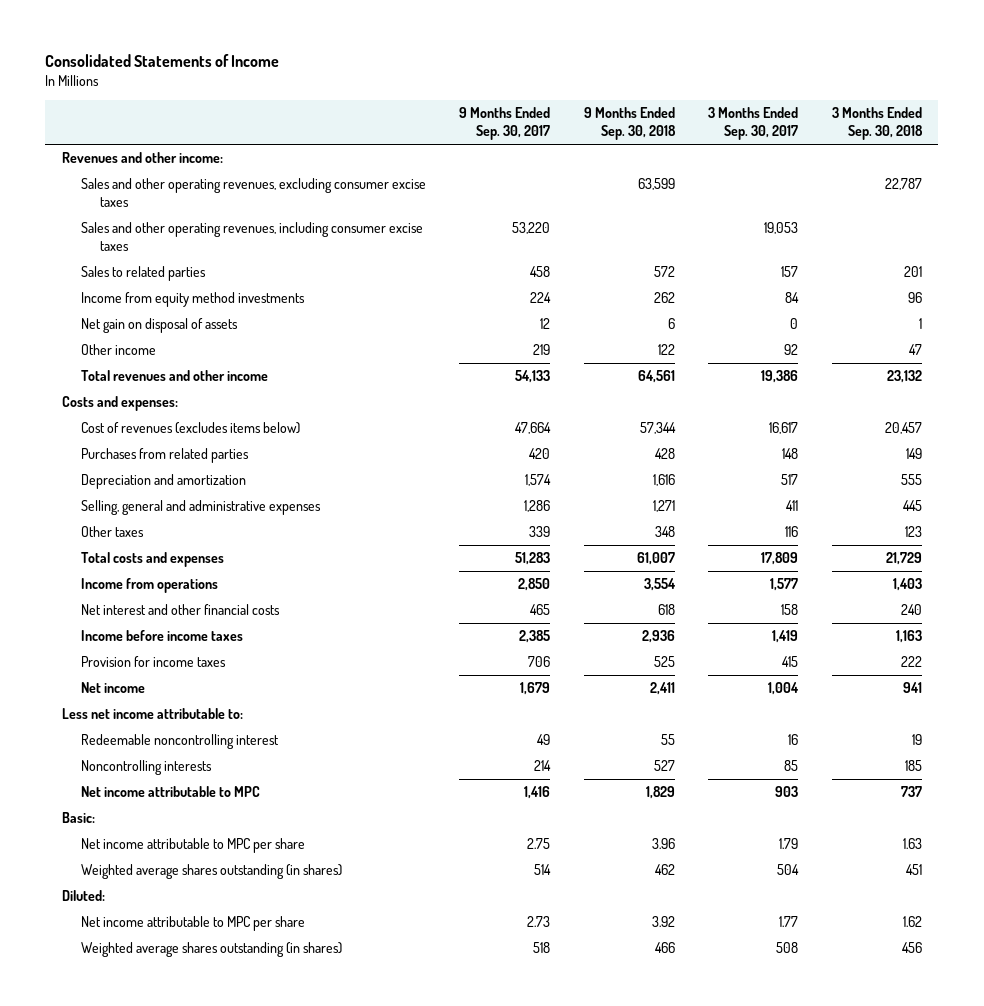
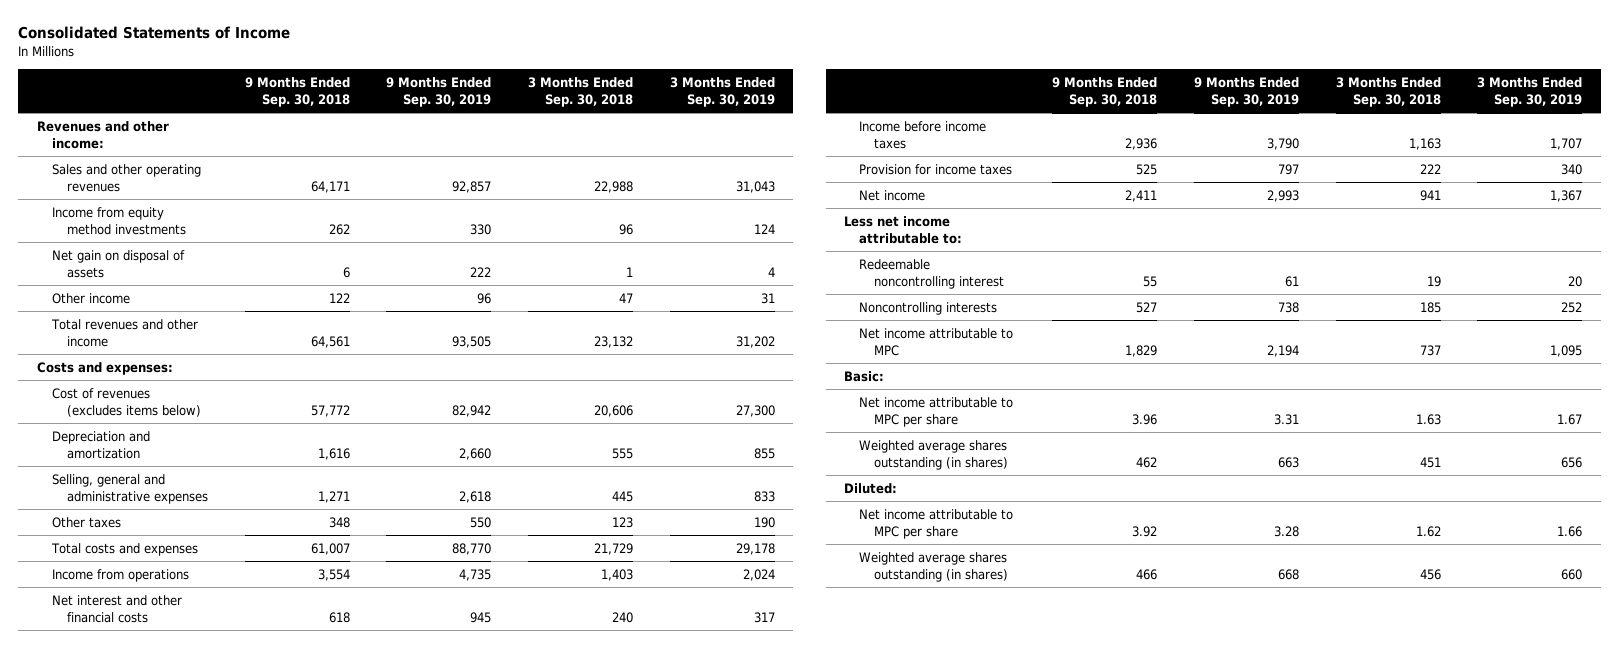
[459,107,551,141] 9 Months Ended Sep. 30, 2017 -> none
[708,107,799,141] 3 Months Ended Sep. 30, 2017 -> none
none -> [386,76,492,107] 9 Months Ended Sep. 30, 2019
none -> [669,76,775,107] 3 Months Ended Sep. 30, 2019
[80,222,423,252] Sales and other operating revenues, including consumer excise taxes -> none
[80,266,206,282] Sales to related parties -> none
[80,178,426,208] Sales and other operating revenues, excluding consumer excise taxes -> [51,163,201,192] Sales and other operating revenues
[637,178,675,191] 63,599 -> [310,180,350,193] 64,171
[884,178,922,191] 22,787 -> [594,180,634,193] 22,988
[80,448,249,464] Purchases from related parties -> none
[639,422,676,435] 57,344 -> [310,404,350,417] 57,772
[884,422,922,435] 20,457 -> [594,404,634,417] 20,606

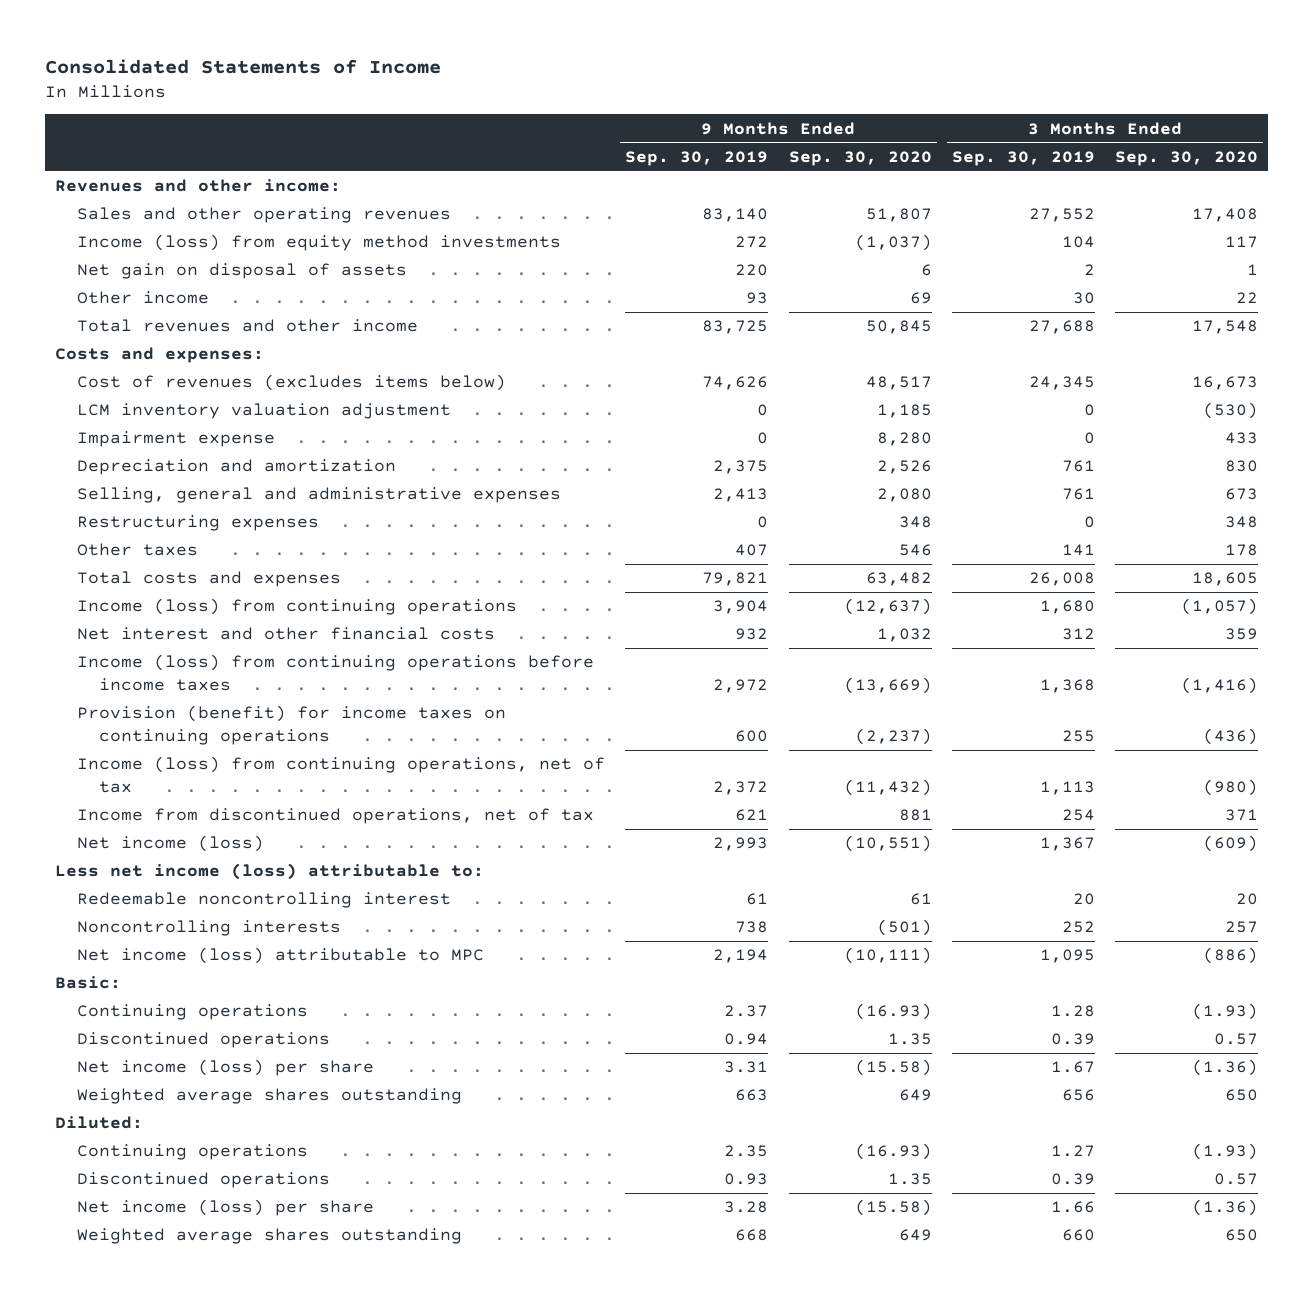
[244,76,350,107] 9 Months Ended Sep. 30, 2018 -> none
[528,76,634,107] 3 Months Ended Sep. 30, 2018 -> none
none -> [788,150,932,166] Sep. 30, 2020
none -> [1115,150,1259,166] Sep. 30, 2020
[452,180,492,193] 92,857 -> [702,208,769,223] 83,140
[735,180,775,193] 31,043 -> [1028,208,1095,223] 27,552
[51,206,186,235] Income from equity method investments -> [76,234,561,252] Income (loss) from equity method investments
[470,223,492,235] 330 -> [735,236,769,249] 272
[753,223,775,234] 124 -> [1061,236,1095,249] 104
[470,266,492,277] 222 -> [735,264,769,277] 220
[767,266,775,277] 4 -> [1083,264,1095,276] 2
[477,292,492,304] 96 -> [746,292,769,305] 93
[760,292,775,304] 31 -> [1072,292,1095,305] 30
[452,335,492,348] 93,505 -> [702,320,769,335] 83,725
[735,335,775,348] 31,202 -> [1028,320,1095,335] 27,688
[452,404,492,417] 82,942 -> [702,376,769,391] 74,626
[735,404,775,417] 27,300 -> [1028,376,1095,391] 24,345
none -> [76,403,451,420] LCM inventory valuation adjustment
none -> [76,431,275,448] Impairment expense
[459,447,492,460] 2,660 -> [713,460,769,475] 2,375
[753,447,775,459] 855 -> [1061,460,1095,473] 761
[459,490,492,503] 2,618 -> [713,488,769,503] 2,413
[753,490,775,502] 833 -> [1061,488,1095,501] 761
none -> [76,515,319,532] Restructuring expenses
[470,516,492,528] 550 -> [735,544,769,557] 407
[753,516,775,528] 190 -> [1061,544,1095,557] 141
[452,542,492,555] 88,770 -> [702,572,769,587] 79,821
[735,542,775,555] 29,178 -> [1028,572,1095,587] 26,008
[51,568,189,582] Income from operations -> [76,598,517,616] Income (loss) from continuing operations
[459,568,492,581] 4,735 -> [713,600,769,615] 3,904
[742,568,775,581] 2,024 -> [1039,600,1095,615] 1,680
[470,611,492,623] 945 -> [735,628,769,641] 932
[753,611,775,623] 317 -> [1061,628,1095,641] 312
[859,120,987,149] Income before income taxes -> [76,654,594,691] Income (loss) from continuing operations before income taxes
[1266,137,1299,150] 3,790 -> [713,678,769,693] 2,972
[1550,137,1583,150] 1,707 -> [1039,678,1095,693] 1,368
[859,163,1013,175] Provision for income taxes -> [76,705,506,745] Provision (benefit) for income taxes on continuing operations
[1277,163,1299,175] 797 -> [735,729,769,742] 600
[1561,163,1583,175] 340 -> [1061,729,1095,742] 255
none -> [76,756,605,793] Income (loss) from continuing operations, net of tax
none -> [76,808,594,825] Income from discontinued operations, net of tax
[859,189,926,201] Net income -> [76,835,264,853] Net income (loss)
[844,215,963,244] Less net income attributable to: -> [55,863,485,881] Less net income (loss) attributable to:
[859,327,1014,356] Net income attributable to MPC -> [76,947,484,965] Net income (loss) attributable to MPC
none -> [76,1004,308,1021] Continuing operations
none -> [76,1032,330,1049] Discontinued operations
[859,396,1014,427] Net income attributable to MPC per share -> [76,1059,374,1077] Net income (loss) per share
[859,439,1009,470] Weighted average shares outstanding (in shares) -> [76,1088,462,1105] Weighted average shares outstanding
none -> [76,1144,308,1161] Continuing operations
none -> [76,1172,330,1189] Discontinued operations
[859,508,1014,539] Net income attributable to MPC per share -> [76,1199,374,1217] Net income (loss) per share
[859,551,1009,582] Weighted average shares outstanding (in shares) -> [76,1228,462,1245] Weighted average shares outstanding

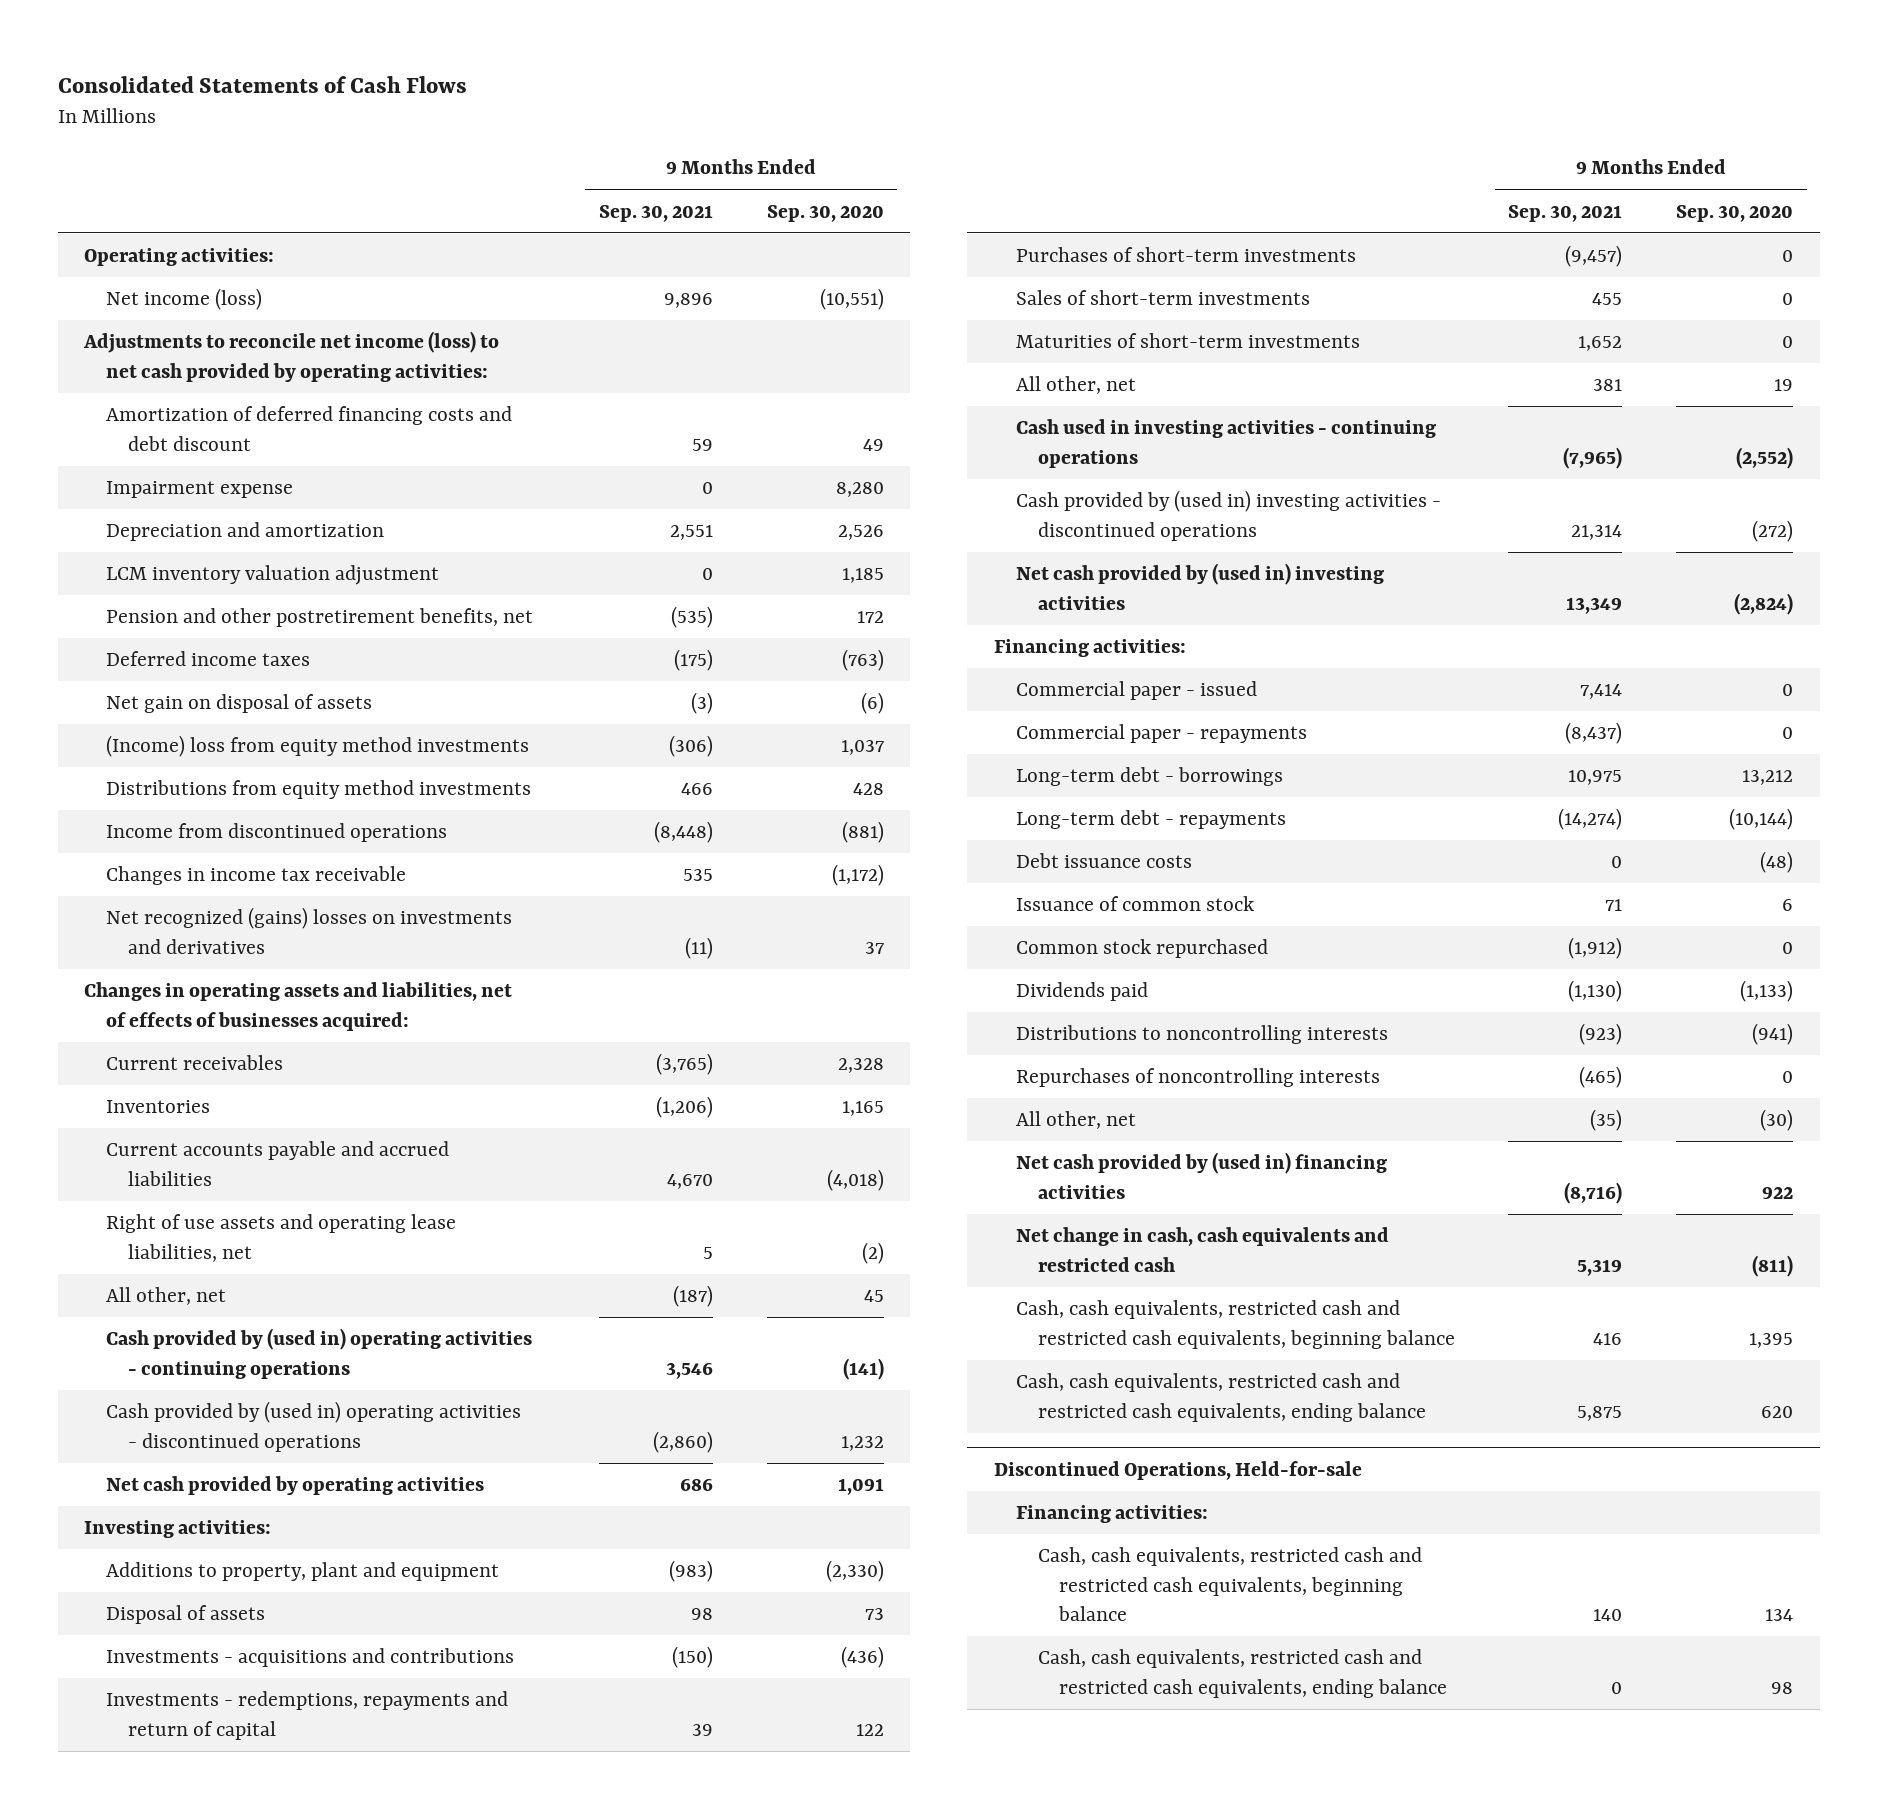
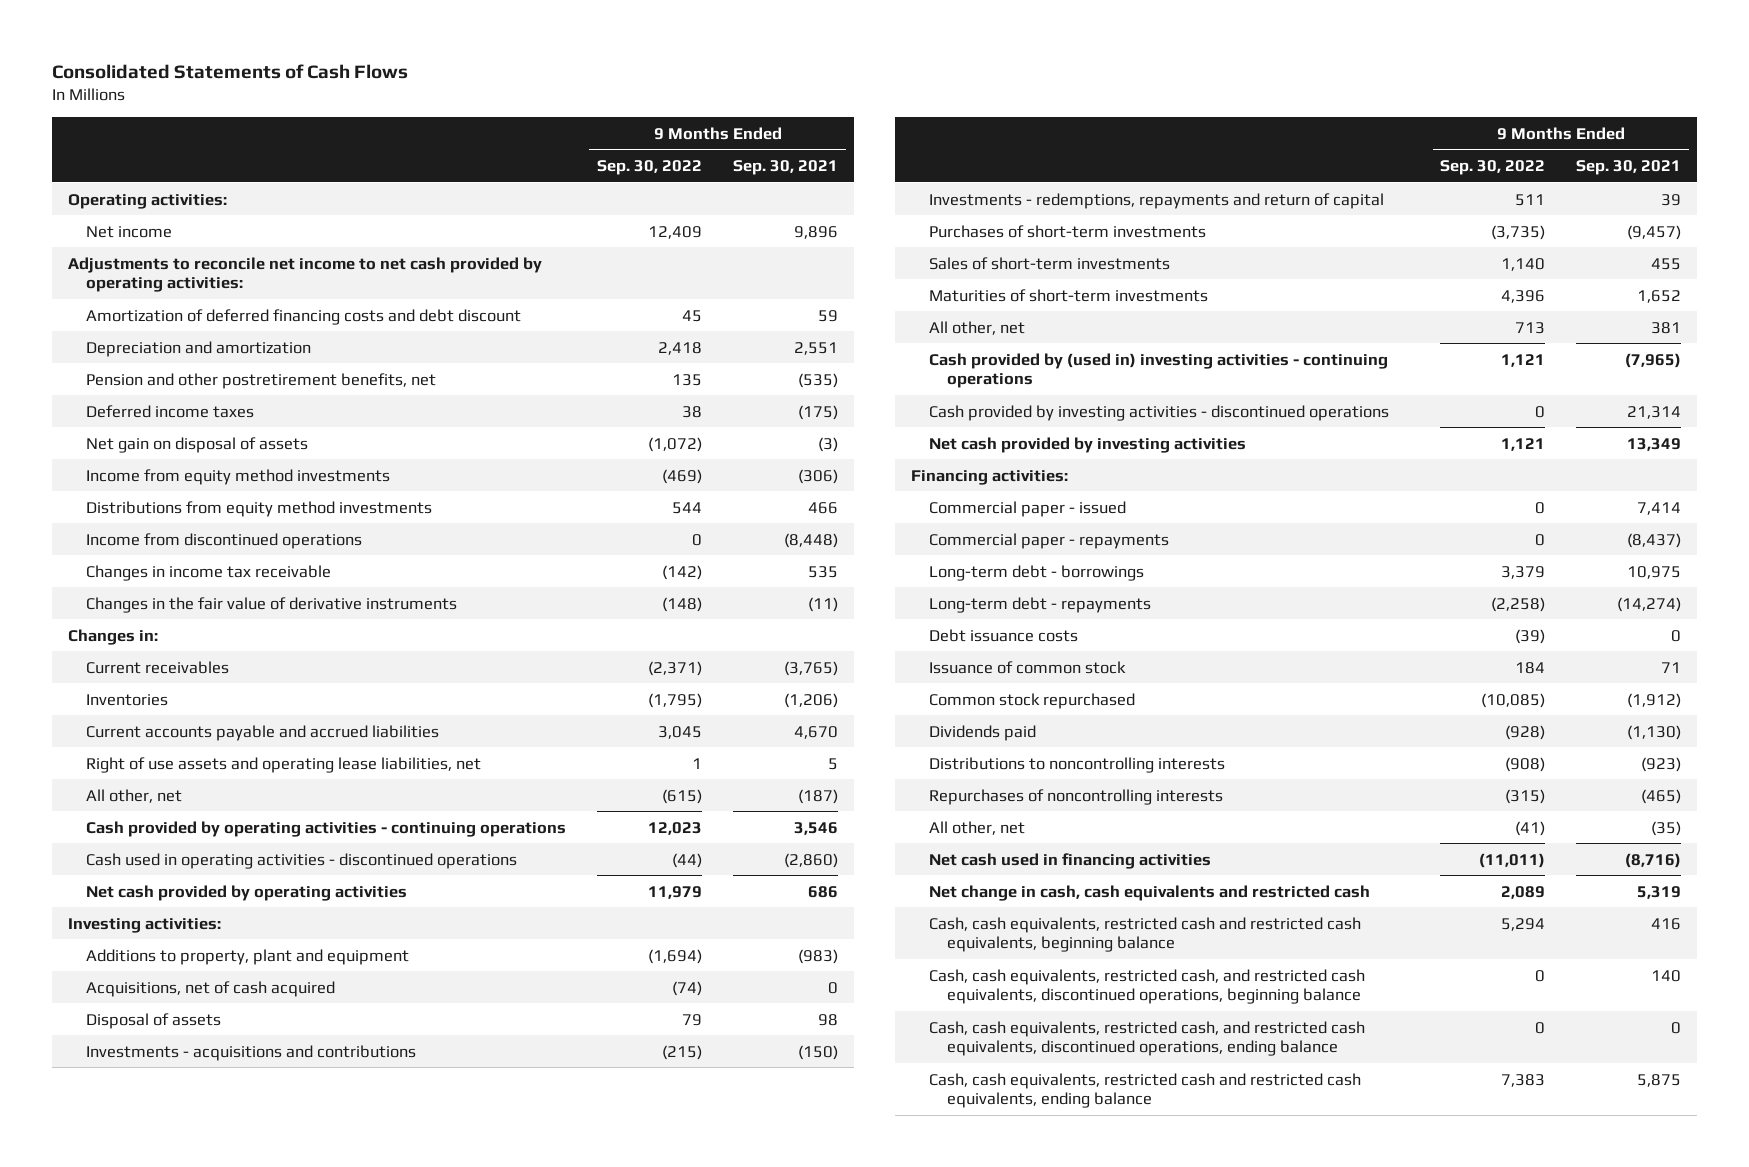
[766,204,884,222] Sep. 30, 2020 -> none
none -> [597,159,703,175] Sep. 30, 2022
[106,288,263,311] Net income (loss) -> [86,225,173,238] Net income
[83,331,500,382] Adjustments to reconcile net income (loss) to net cash provided by operating activities: -> [67,256,542,293] Adjustments to reconcile net income to net cash provided by operating activities:
[106,481,294,499] Impairment expense -> none
[106,565,440,586] LCM inventory valuation adjustment -> none
[106,735,530,758] (Income) loss from equity method investments -> [86,468,391,485] Income from equity method investments
[106,907,513,954] Net recognized (gains) losses on investments and derivatives -> none
none -> [86,596,458,613] Changes in the fair value of derivative instruments
[84,982,513,1031] Changes in operating assets and liabilities, net of effects of businesses acquired: -> [67,628,158,645] Changes in:
[106,1328,533,1379] Cash provided by (used in) operating activities - continuing operations -> [86,820,567,837] Cash provided by operating activities - continuing operations
[106,1401,522,1452] Cash provided by (used in) operating activities - discontinued operations -> [86,852,518,869] Cash used in operating activities - discontinued operations
none -> [86,980,336,997] Acquisitions, net of cash acquired
[1015,419,1436,468] Cash used in investing activities - continuing operations -> [929,352,1389,389] Cash provided by (used in) investing activities - continuing operations
[1015,490,1441,541] Cash provided by (used in) investing activities - discontinued operations -> [929,404,1390,421] Cash provided by investing activities - discontinued operations
[1015,563,1384,610] Net cash provided by (used in) investing activities -> [929,436,1247,453] Net cash provided by investing activities
[1015,1152,1387,1199] Net cash provided by (used in) financing activities -> [929,852,1212,869] Net cash used in financing activities
none -> [929,968,1366,1005] Cash, cash equivalents, restricted cash, and restricted cash equivalents, discontinued operations, beginning balance
none -> [929,1020,1366,1057] Cash, cash equivalents, restricted cash, and restricted cash equivalents, discontinued operations, ending balance
[994,1460,1363,1480] Discontinued Operations, Held-for-sale -> none
[1015,1505,1208,1524] Financing activities: -> none
[1037,1547,1422,1622] Cash, cash equivalents, restricted cash and restricted cash equivalents, beginning balance -> none
[1037,1649,1448,1698] Cash, cash equivalents, restricted cash and restricted cash equivalents, ending balance -> none

